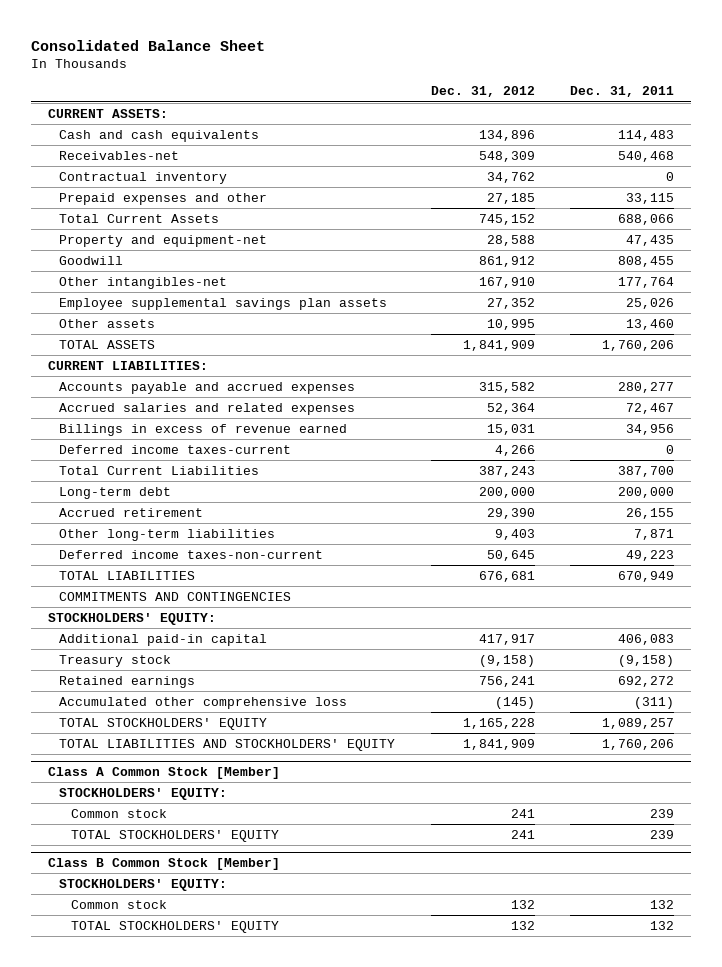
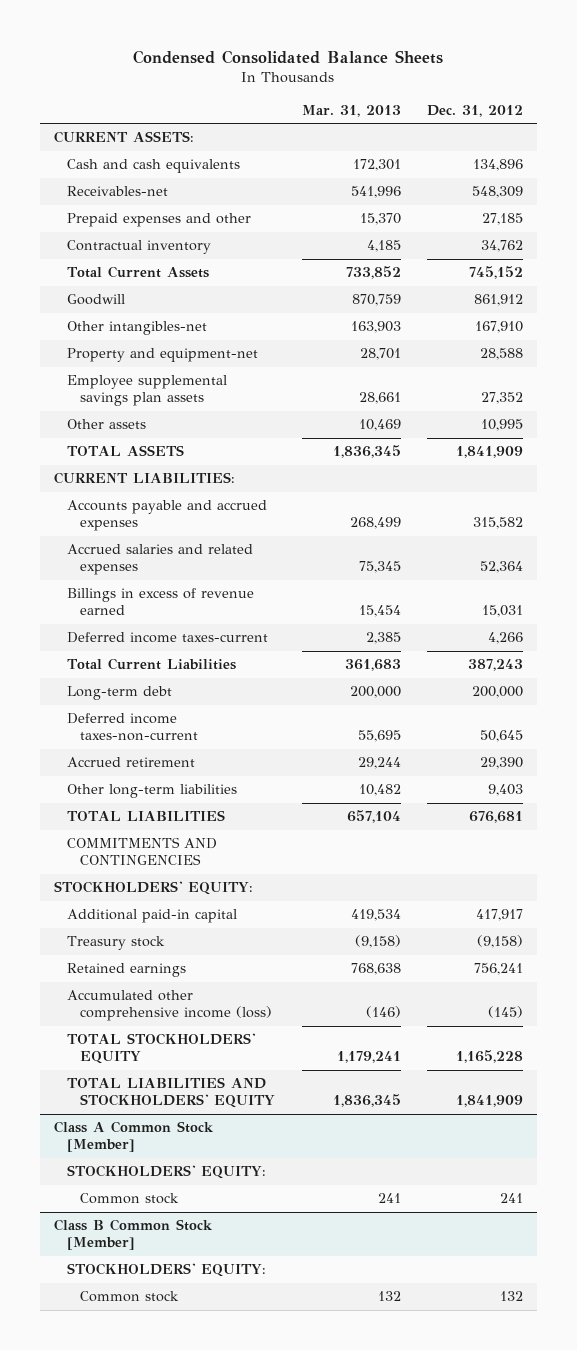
[30,39,265,51] Consolidated Balance Sheet -> [133,49,444,64] Condensed Consolidated Balance Sheets
[569,86,674,98] Dec. 31, 2011 -> none
none -> [301,104,401,117] Mar. 31, 2013
[59,171,228,184] Contractual inventory -> [66,240,211,255] Contractual inventory
[59,234,268,247] Property and equipment-net -> [66,348,258,363] Property and equipment-net
[59,549,324,559] Deferred income taxes-non-current -> [66,713,198,742] Deferred income taxes-non-current
[59,696,348,709] Accumulated other comprehensive loss -> [66,990,272,1022] Accumulated other comprehensive income (loss)
[70,829,279,842] TOTAL STOCKHOLDERS' EQUITY -> none
[70,920,279,933] TOTAL STOCKHOLDERS' EQUITY -> none

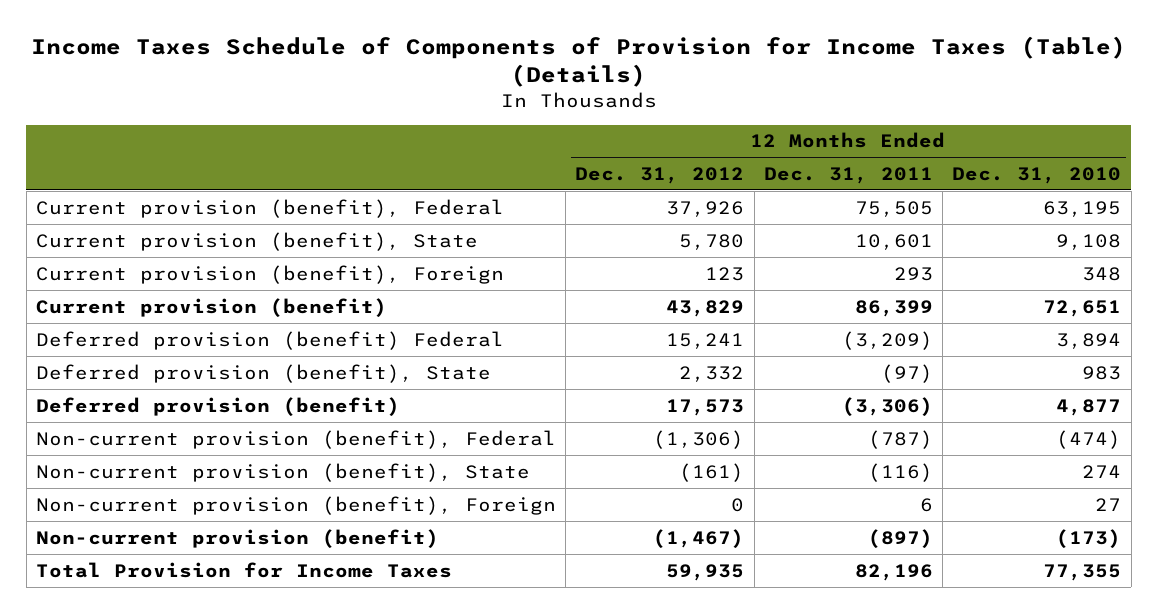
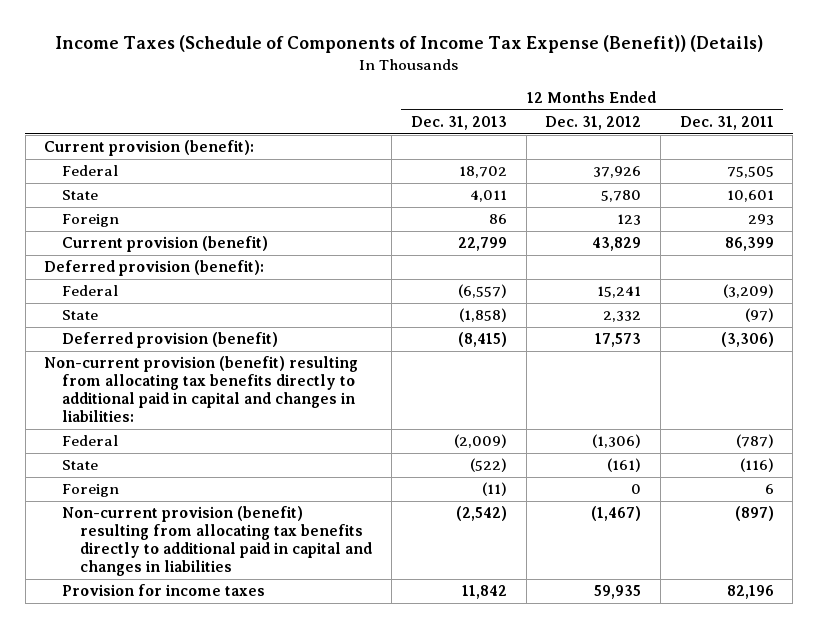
[30,36,1126,88] Income Taxes Schedule of Components of Provision for Income Taxes (Table) (Details) -> [55,35,764,54] Income Taxes (Schedule of Components of Income Tax Expense (Benefit)) (Details)
[952,166,1122,184] Dec. 31, 2010 -> none
none -> [410,115,507,130] Dec. 31, 2013
none -> [44,140,255,157] Current provision (benefit):
[35,198,504,218] Current provision (benefit), Federal -> [62,165,119,177] Federal
[35,231,478,251] Current provision (benefit), State -> [62,190,99,201] State
[35,264,504,284] Current provision (benefit), Foreign -> [62,214,120,228] Foreign
none -> [44,260,265,277] Deferred provision (benefit):
[35,330,504,350] Deferred provision (benefit) Federal -> [62,285,119,297] Federal
[35,363,491,383] Deferred provision (benefit), State -> [62,310,99,321] State
none -> [44,356,359,423] Non-current provision (benefit) resulting from allocating tax benefits directly to additional paid in capital and changes in liabilities:
[35,429,556,449] Non-current provision (benefit), Federal -> [62,435,119,447] Federal
[35,462,530,482] Non-current provision (benefit), State -> [62,460,99,471] State
[35,495,556,515] Non-current provision (benefit), Foreign -> [62,484,120,498] Foreign
[35,528,439,548] Non-current provision (benefit) -> [62,506,373,577] Non-current provision (benefit) resulting from allocating tax benefits directly to additional paid in capital and changes in liabilities
[35,561,452,578] Total Provision for Income Taxes -> [62,584,266,597] Provision for income taxes

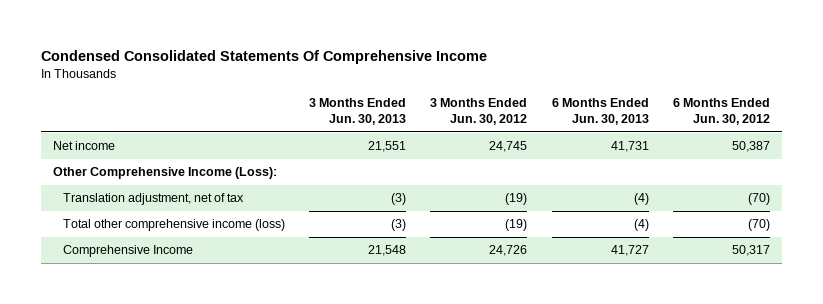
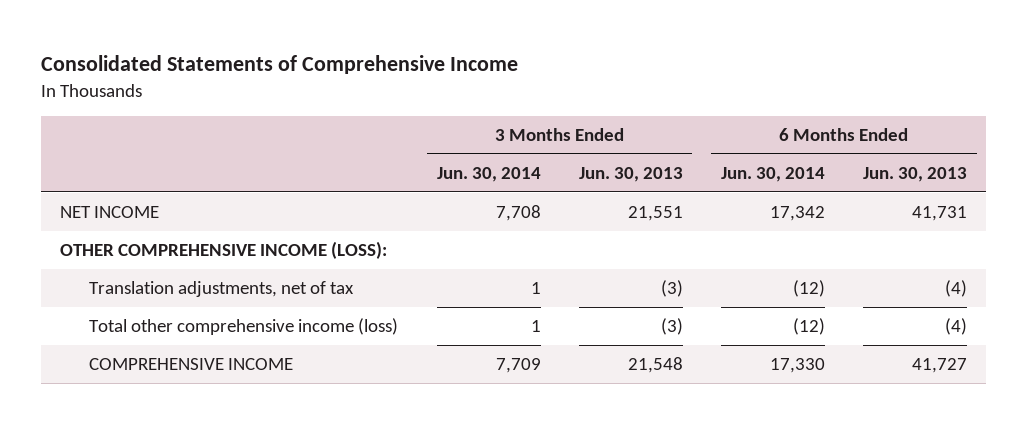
[41,49,488,64] Condensed Consolidated Statements Of Comprehensive Income -> [41,54,519,74] Consolidated Statements of Comprehensive Income
[430,98,528,126] 3 Months Ended Jun. 30, 2012 -> none
[672,98,770,126] 6 Months Ended Jun. 30, 2012 -> none
none -> [436,167,541,183] Jun. 30, 2014
none -> [721,167,826,183] Jun. 30, 2014
[53,141,116,151] Net income -> [60,206,160,219] NET INCOME
[53,167,278,180] Other Comprehensive Income (Loss): -> [60,241,388,260] OTHER COMPREHENSIVE INCOME (LOSS):
[63,193,245,206] Translation adjustment, net of tax -> [89,281,355,298] Translation adjustments, net of tax
[63,245,194,258] Comprehensive Income -> [89,358,294,371] COMPREHENSIVE INCOME

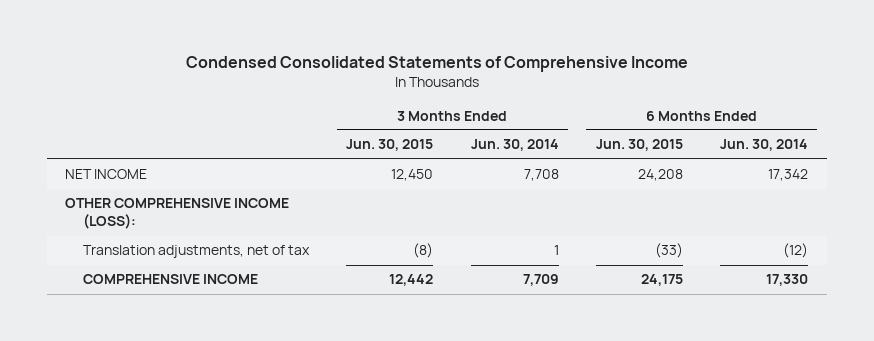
[41,54,519,74] Consolidated Statements of Comprehensive Income -> [185,56,688,73] Condensed Consolidated Statements of Comprehensive Income
[578,167,683,183] Jun. 30, 2013 -> none
[863,167,968,183] Jun. 30, 2013 -> none
none -> [346,139,434,152] Jun. 30, 2015
none -> [595,139,683,152] Jun. 30, 2015
[89,318,399,336] Total other comprehensive income (loss) -> none

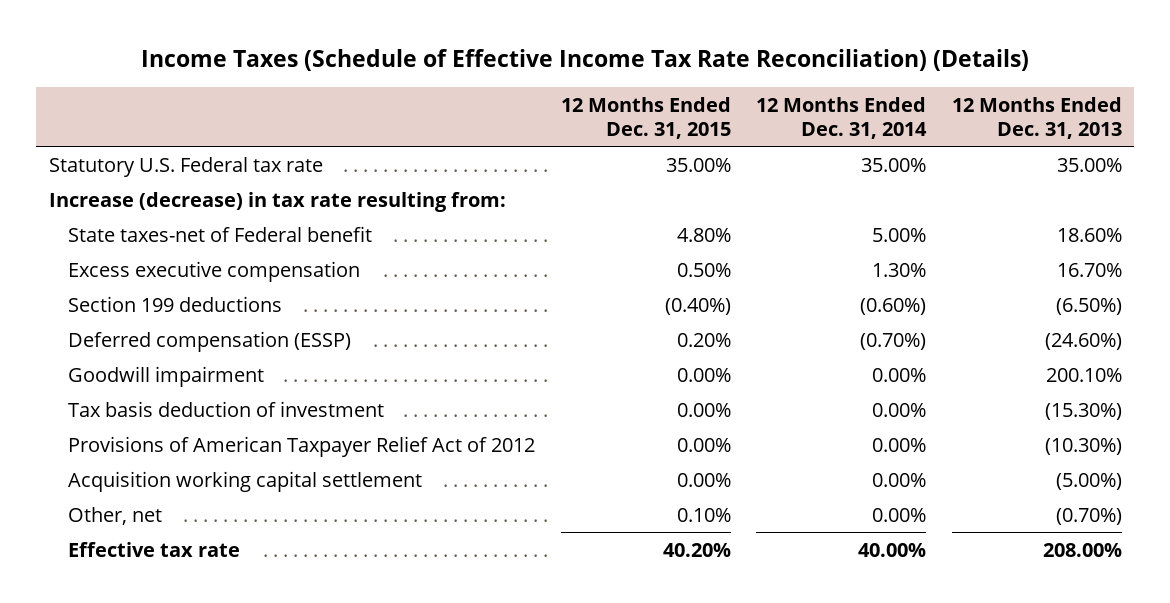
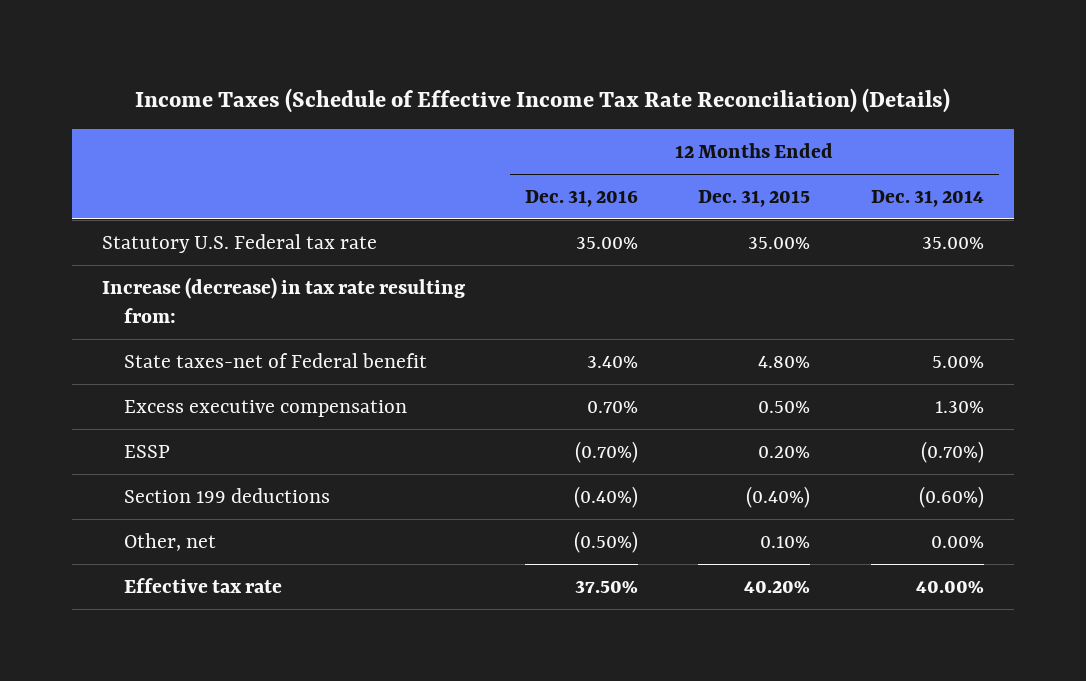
[951,96,1122,139] 12 Months Ended Dec. 31, 2013 -> none
none -> [525,189,639,207] Dec. 31, 2016
none -> [124,444,171,458] ESSP
[68,330,352,352] Deferred compensation (ESSP) -> none
[68,365,265,387] Goodwill impairment -> none
[68,400,385,417] Tax basis deduction of investment -> none
[68,435,536,457] Provisions of American Taxpayer Relief Act of 2012 -> none
[68,470,423,492] Acquisition working capital settlement -> none

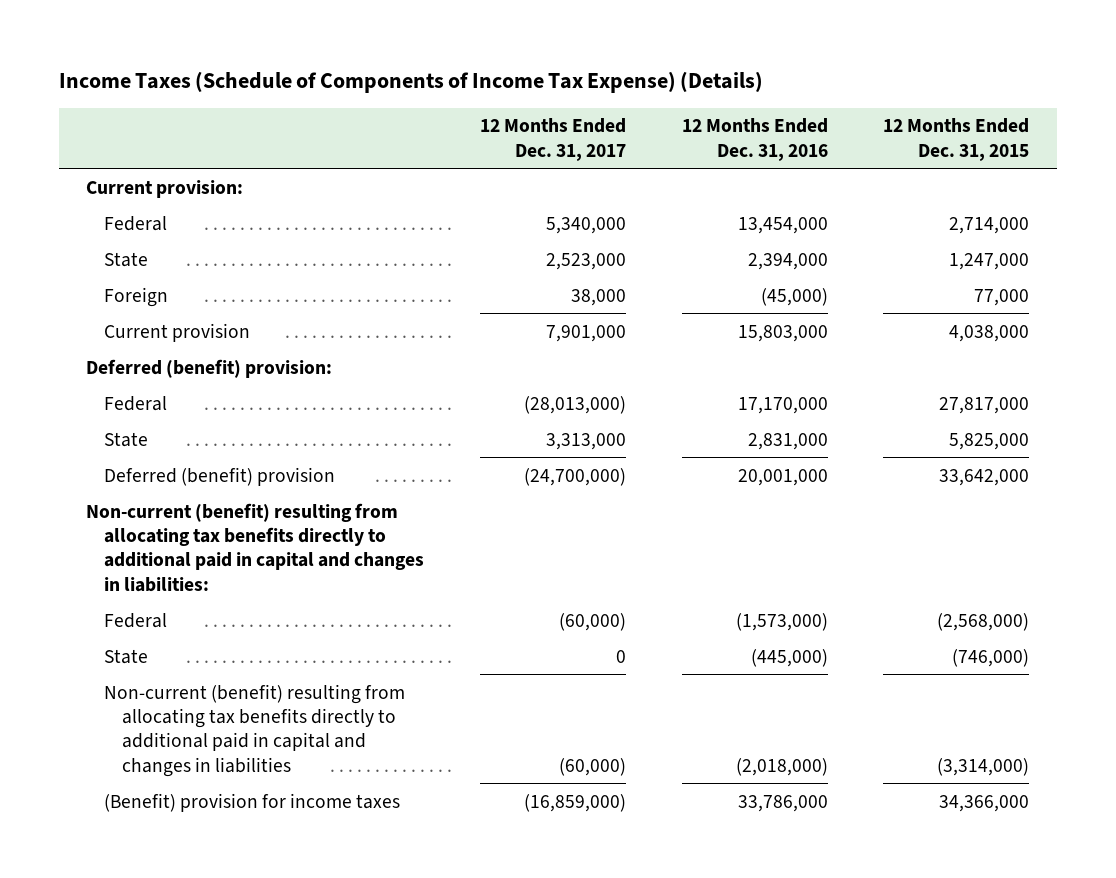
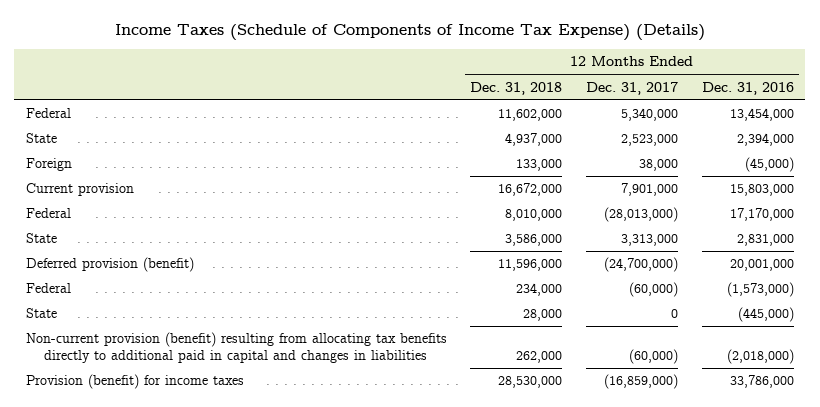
[883,118,1030,161] 12 Months Ended Dec. 31, 2015 -> none
none -> [470,81,563,95] Dec. 31, 2018
[86,179,244,198] Current provision: -> none
[86,358,333,378] Deferred (benefit) provision: -> none
[86,502,425,592] Non-current (benefit) resulting from allocating tax benefits directly to additional paid in capital and changes in liabilities: -> none
[104,466,336,486] Deferred (benefit) provision -> [25,257,194,273] Deferred provision (benefit)
[104,683,406,777] Non-current (benefit) resulting from allocating tax benefits directly to additional paid in capital and changes in liabilities -> [25,332,447,363] Non-current provision (benefit) resulting from allocating tax benefits directly to additional paid in capital and changes in liabilities
[104,792,401,812] (Benefit) provision for income taxes -> [25,374,244,390] Provision (benefit) for income taxes

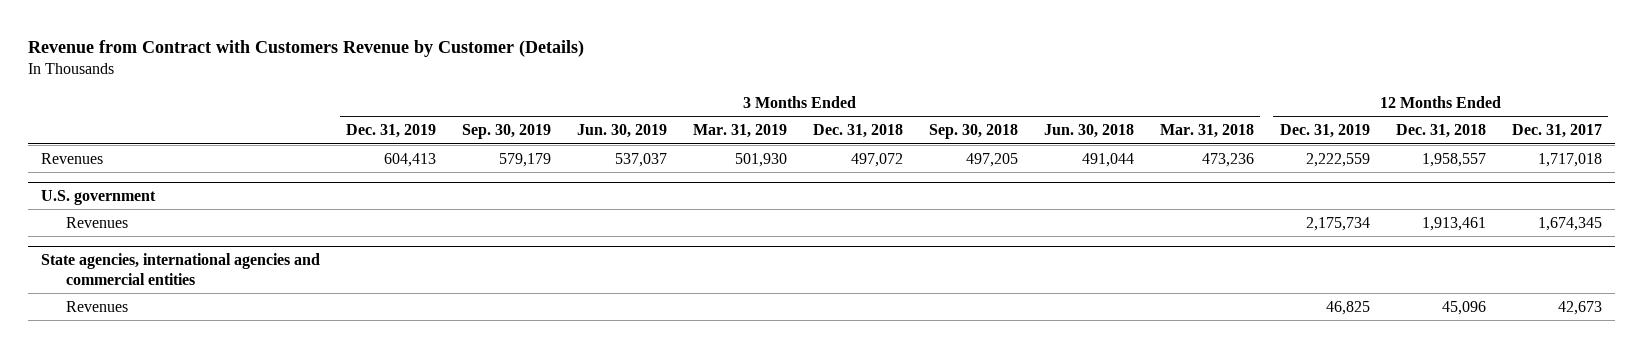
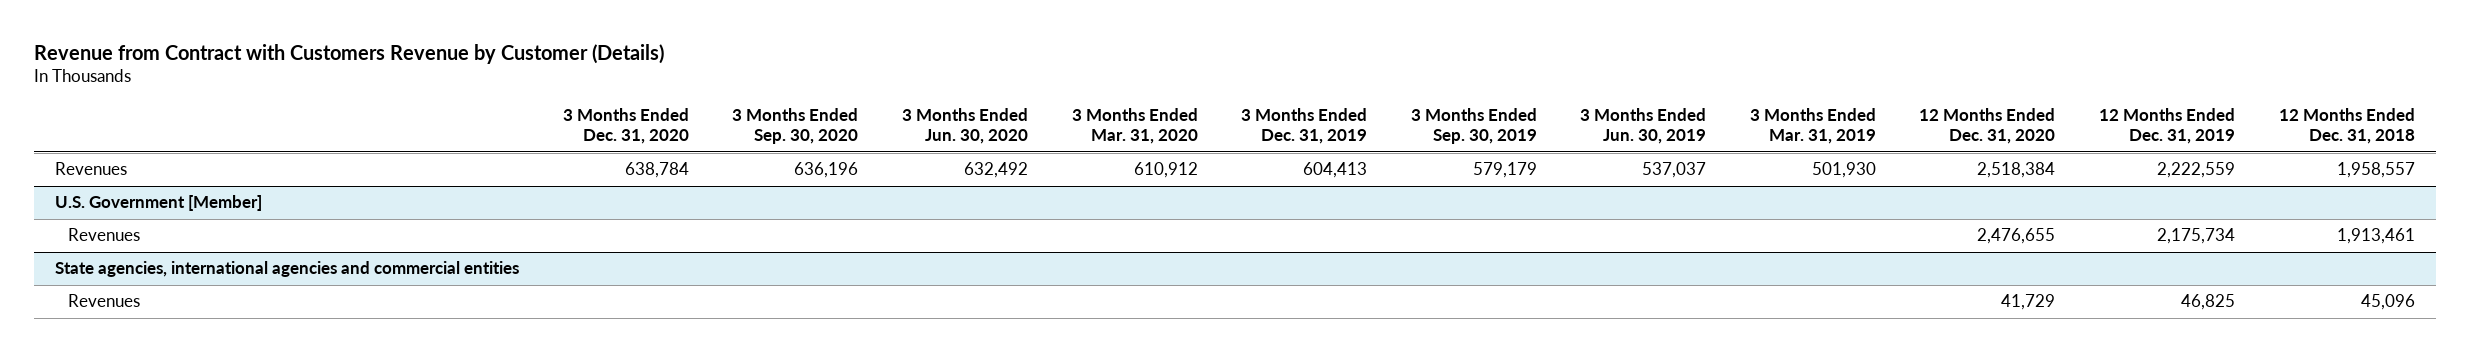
[813,124,904,139] Dec. 31, 2018 -> none
[929,124,1019,140] Sep. 30, 2018 -> none
[1043,124,1134,139] Jun. 30, 2018 -> none
[1159,124,1254,139] Mar. 31, 2018 -> none
[1511,124,1602,139] Dec. 31, 2017 -> none
none -> [562,108,689,145] 3 Months Ended Dec. 31, 2020
none -> [732,108,859,145] 3 Months Ended Sep. 30, 2020
none -> [902,108,1029,145] 3 Months Ended Jun. 30, 2020
none -> [1071,108,1198,145] 3 Months Ended Mar. 31, 2020
none -> [1919,108,2056,145] 12 Months Ended Dec. 31, 2020
[41,189,157,205] U.S. government -> [55,195,263,212] U.S. Government [Member]

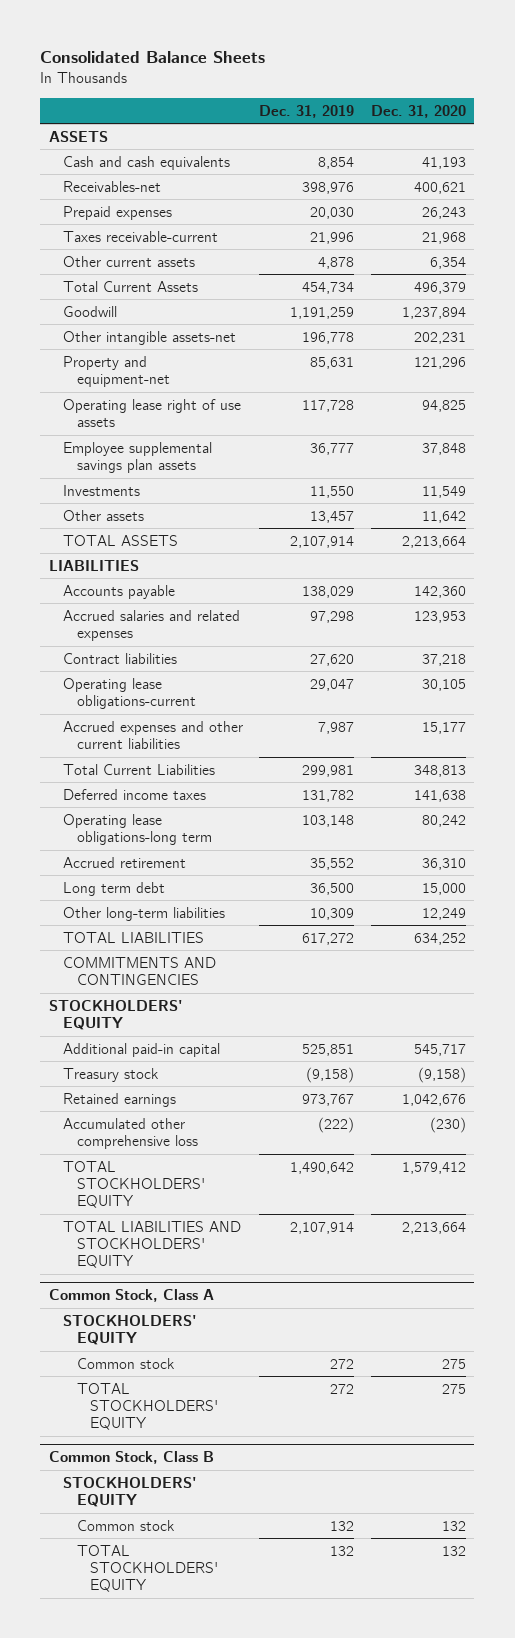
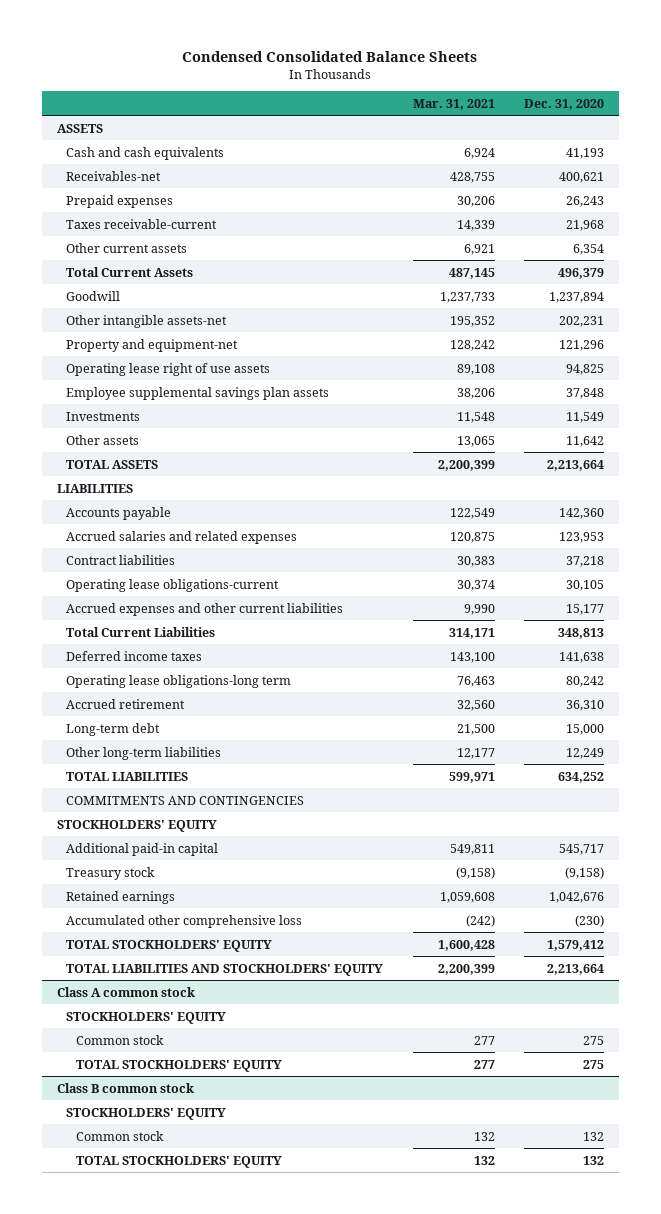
[40,51,266,64] Consolidated Balance Sheets -> [182,50,478,62] Condensed Consolidated Balance Sheets
[259,104,355,118] Dec. 31, 2019 -> none
none -> [412,98,495,110] Mar. 31, 2021
[62,881,165,896] Long term debt -> [66,722,161,736] Long-term debt
[48,1289,214,1303] Common Stock, Class A -> [56,986,195,997] Class A common stock
[48,1451,214,1465] Common Stock, Class B -> [56,1082,194,1093] Class B common stock

